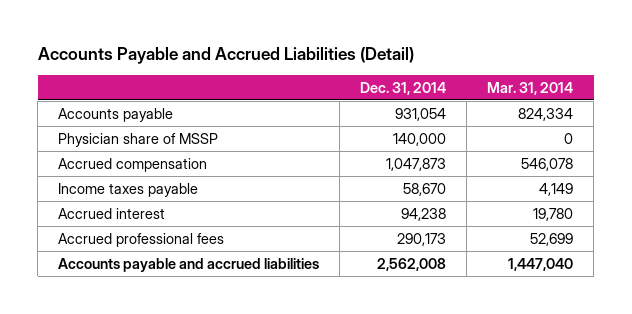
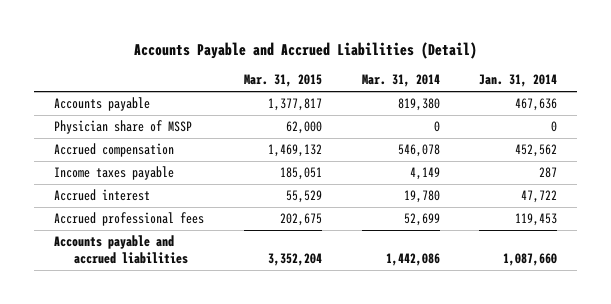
[360,81,447,95] Dec. 31, 2014 -> none
none -> [243,74,322,88] Mar. 31, 2015
none -> [479,74,558,88] Jan. 31, 2014
[518,107,574,121] 824,334 -> [397,98,440,112] 819,380
[508,257,574,271] 1,447,040 -> [385,253,440,267] 1,442,086

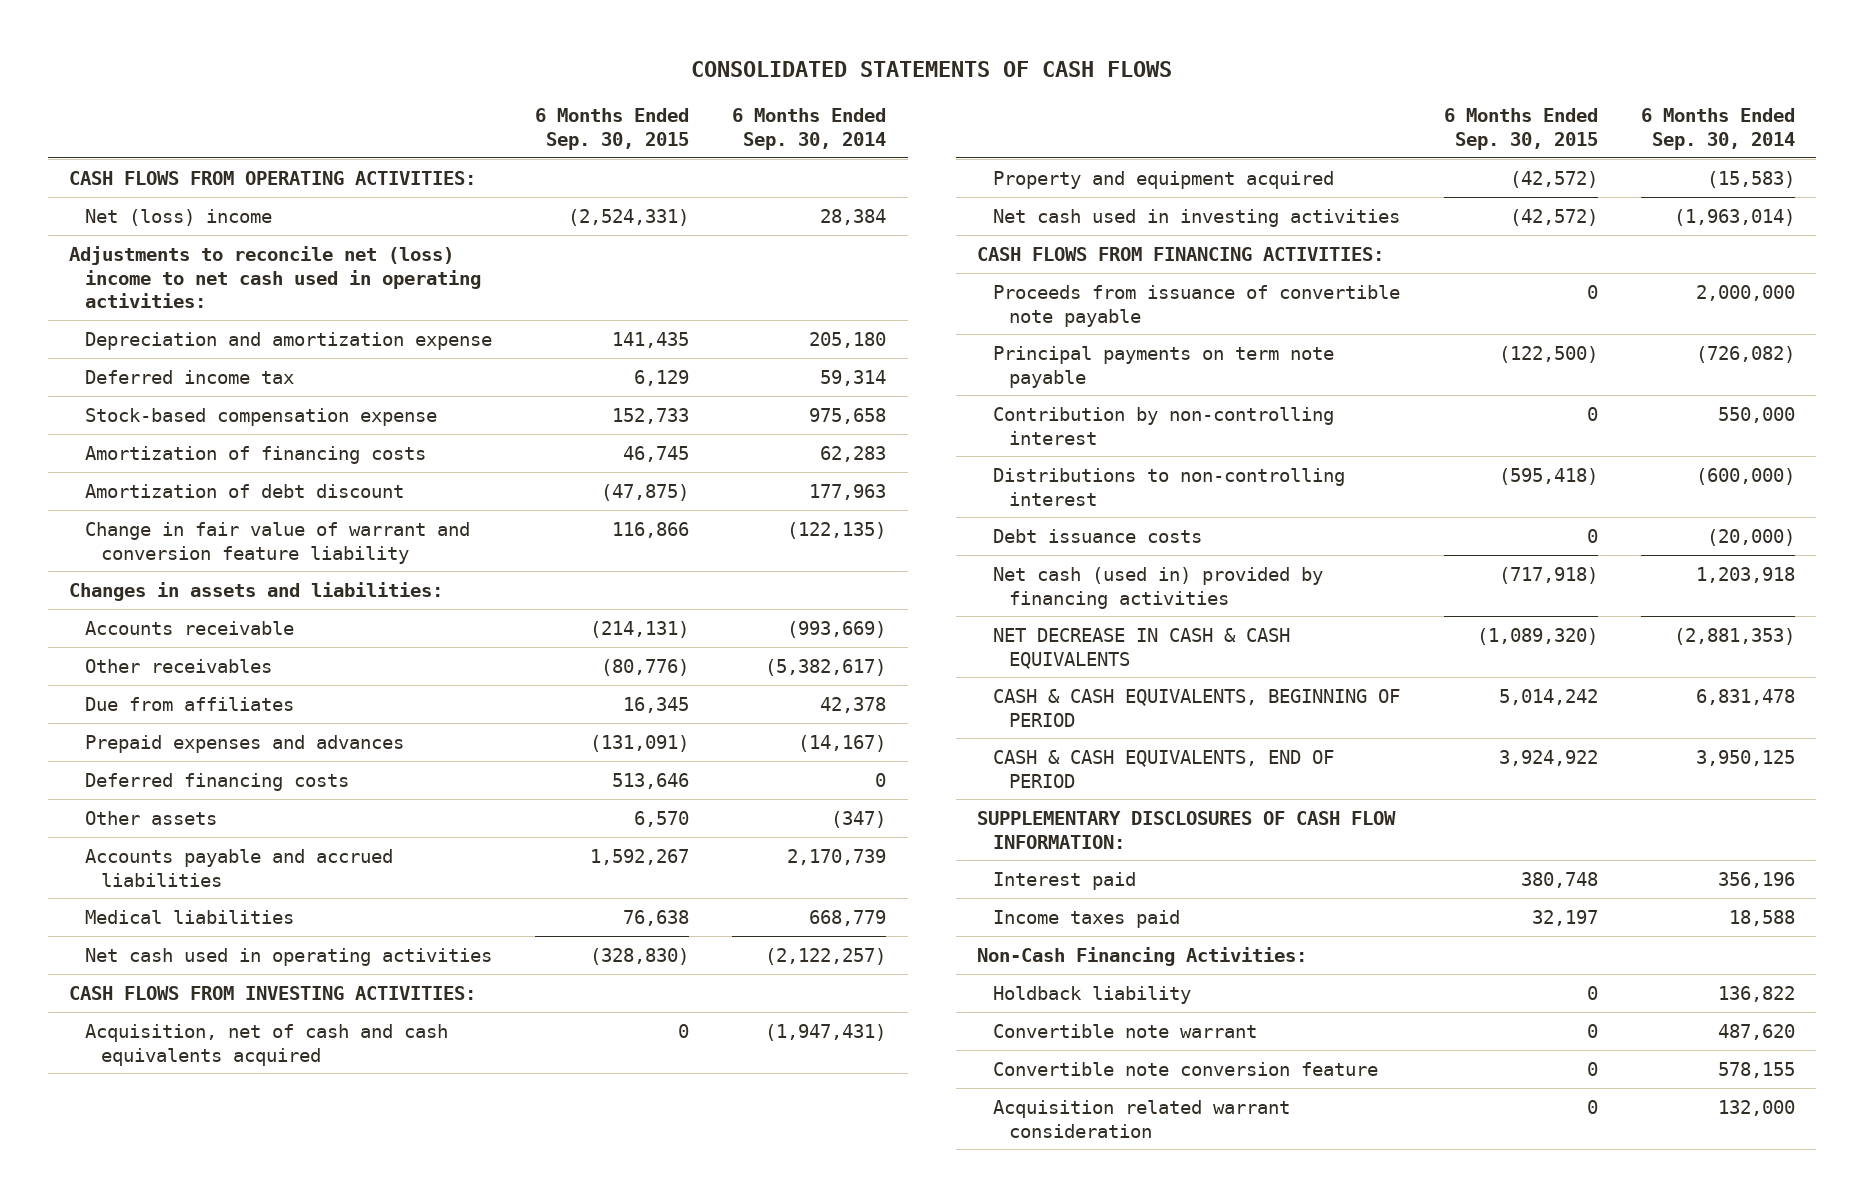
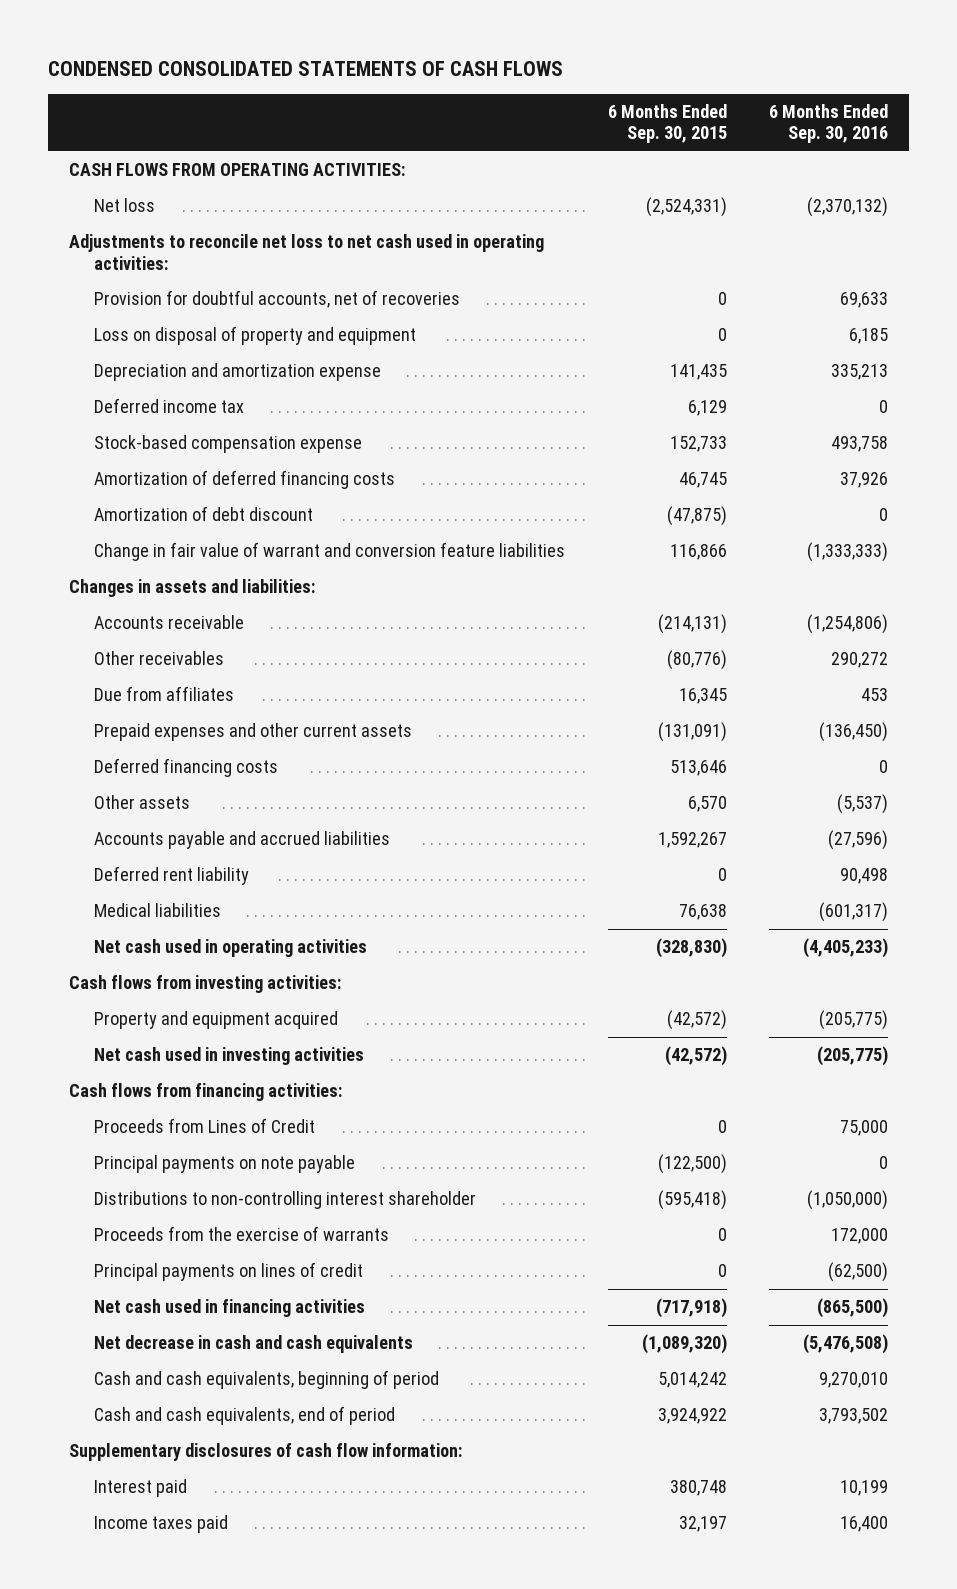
[690,61,1172,78] CONSOLIDATED STATEMENTS OF CASH FLOWS -> [47,60,563,76] CONDENSED CONSOLIDATED STATEMENTS OF CASH FLOWS
[732,108,887,150] 6 Months Ended Sep. 30, 2014 -> none
none -> [768,103,888,144] 6 Months Ended Sep. 30, 2016
[85,208,273,226] Net (loss) income -> [94,198,156,213] Net loss
[69,245,482,309] Adjustments to reconcile net (loss) income to net cash used in operating activities: -> [69,234,545,270] Adjustments to reconcile net loss to net cash used in operating activities:
none -> [94,290,461,309] Provision for doubtful accounts, net of recoveries
none -> [94,326,417,346] Loss on disposal of property and equipment
[85,445,427,464] Amortization of financing costs -> [94,470,396,490] Amortization of deferred financing costs
[85,521,471,564] Change in fair value of warrant and conversion feature liability -> [94,542,566,562] Change in fair value of warrant and conversion feature liabilities
[85,734,405,753] Prepaid expenses and advances -> [94,723,413,742] Prepaid expenses and other current assets
none -> [94,866,250,886] Deferred rent liability
[85,1023,449,1066] Acquisition, net of cash and cash equivalents acquired -> none
[69,985,477,1000] CASH FLOWS FROM INVESTING ACTIVITIES: -> [69,975,342,994] Cash flows from investing activities:
[993,284,1401,327] Proceeds from issuance of convertible note payable -> none
[993,406,1335,445] Contribution by non-controlling interest -> none
[993,528,1203,543] Debt issuance costs -> none
[977,246,1385,261] CASH FLOWS FROM FINANCING ACTIVITIES: -> [69,1083,343,1102] Cash flows from financing activities:
none -> [94,1118,316,1134] Proceeds from Lines of Credit
[993,345,1335,388] Principal payments on term note payable -> [94,1155,356,1174] Principal payments on note payable
[993,467,1346,506] Distributions to non-controlling interest -> [94,1191,477,1210] Distributions to non-controlling interest shareholder
none -> [94,1226,390,1242] Proceeds from the exercise of warrants
none -> [94,1262,364,1282] Principal payments on lines of credit
[993,566,1324,609] Net cash (used in) provided by financing activities -> [94,1299,366,1318] Net cash used in financing activities
[993,627,1291,669] NET DECREASE IN CASH & CASH EQUIVALENTS -> [94,1335,414,1354] Net decrease in cash and cash equivalents
[993,688,1401,727] CASH & CASH EQUIVALENTS, BEGINNING OF PERIOD -> [94,1370,440,1390] Cash and cash equivalents, beginning of period
[993,749,1335,788] CASH & CASH EQUIVALENTS, END OF PERIOD -> [94,1406,396,1426] Cash and cash equivalents, end of period
[977,810,1397,849] SUPPLEMENTARY DISCLOSURES OF CASH FLOW INFORMATION: -> [69,1443,463,1462] Supplementary disclosures of cash flow information:
[977,946,1308,966] Non-Cash Financing Activities: -> none
[993,985,1192,1004] Holdback liability -> none
[993,1023,1258,1038] Convertible note warrant -> none
[993,1061,1379,1076] Convertible note conversion feature -> none
[993,1099,1291,1138] Acquisition related warrant consideration -> none

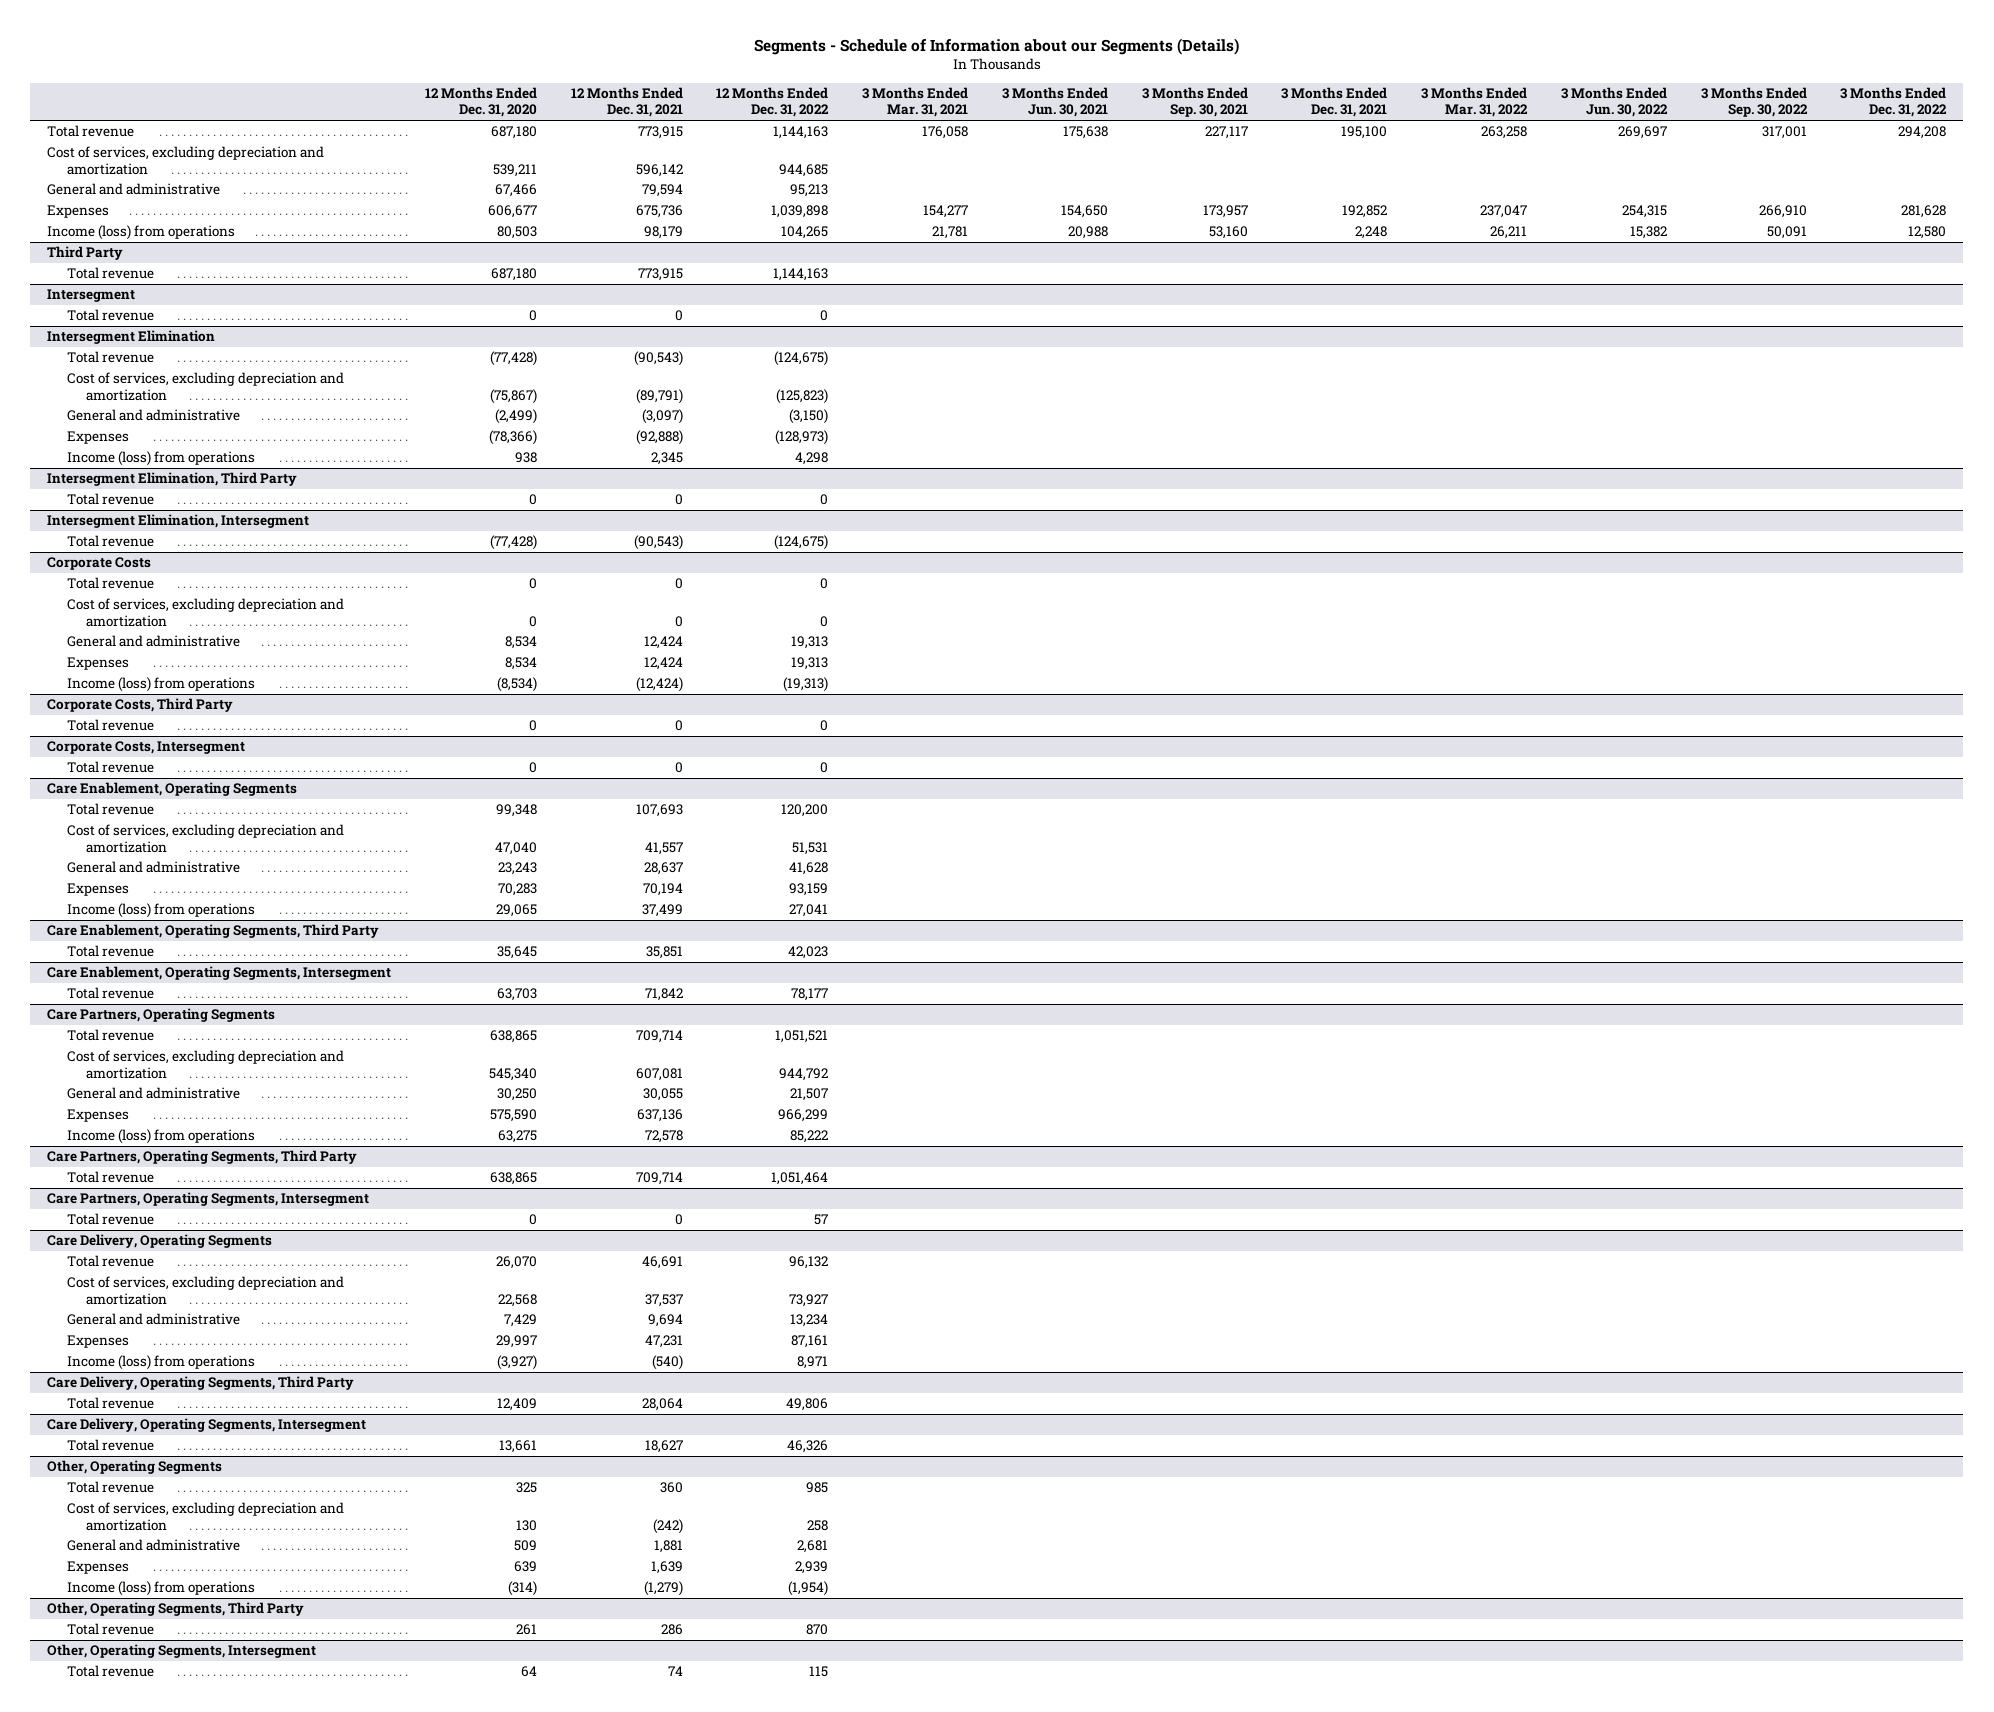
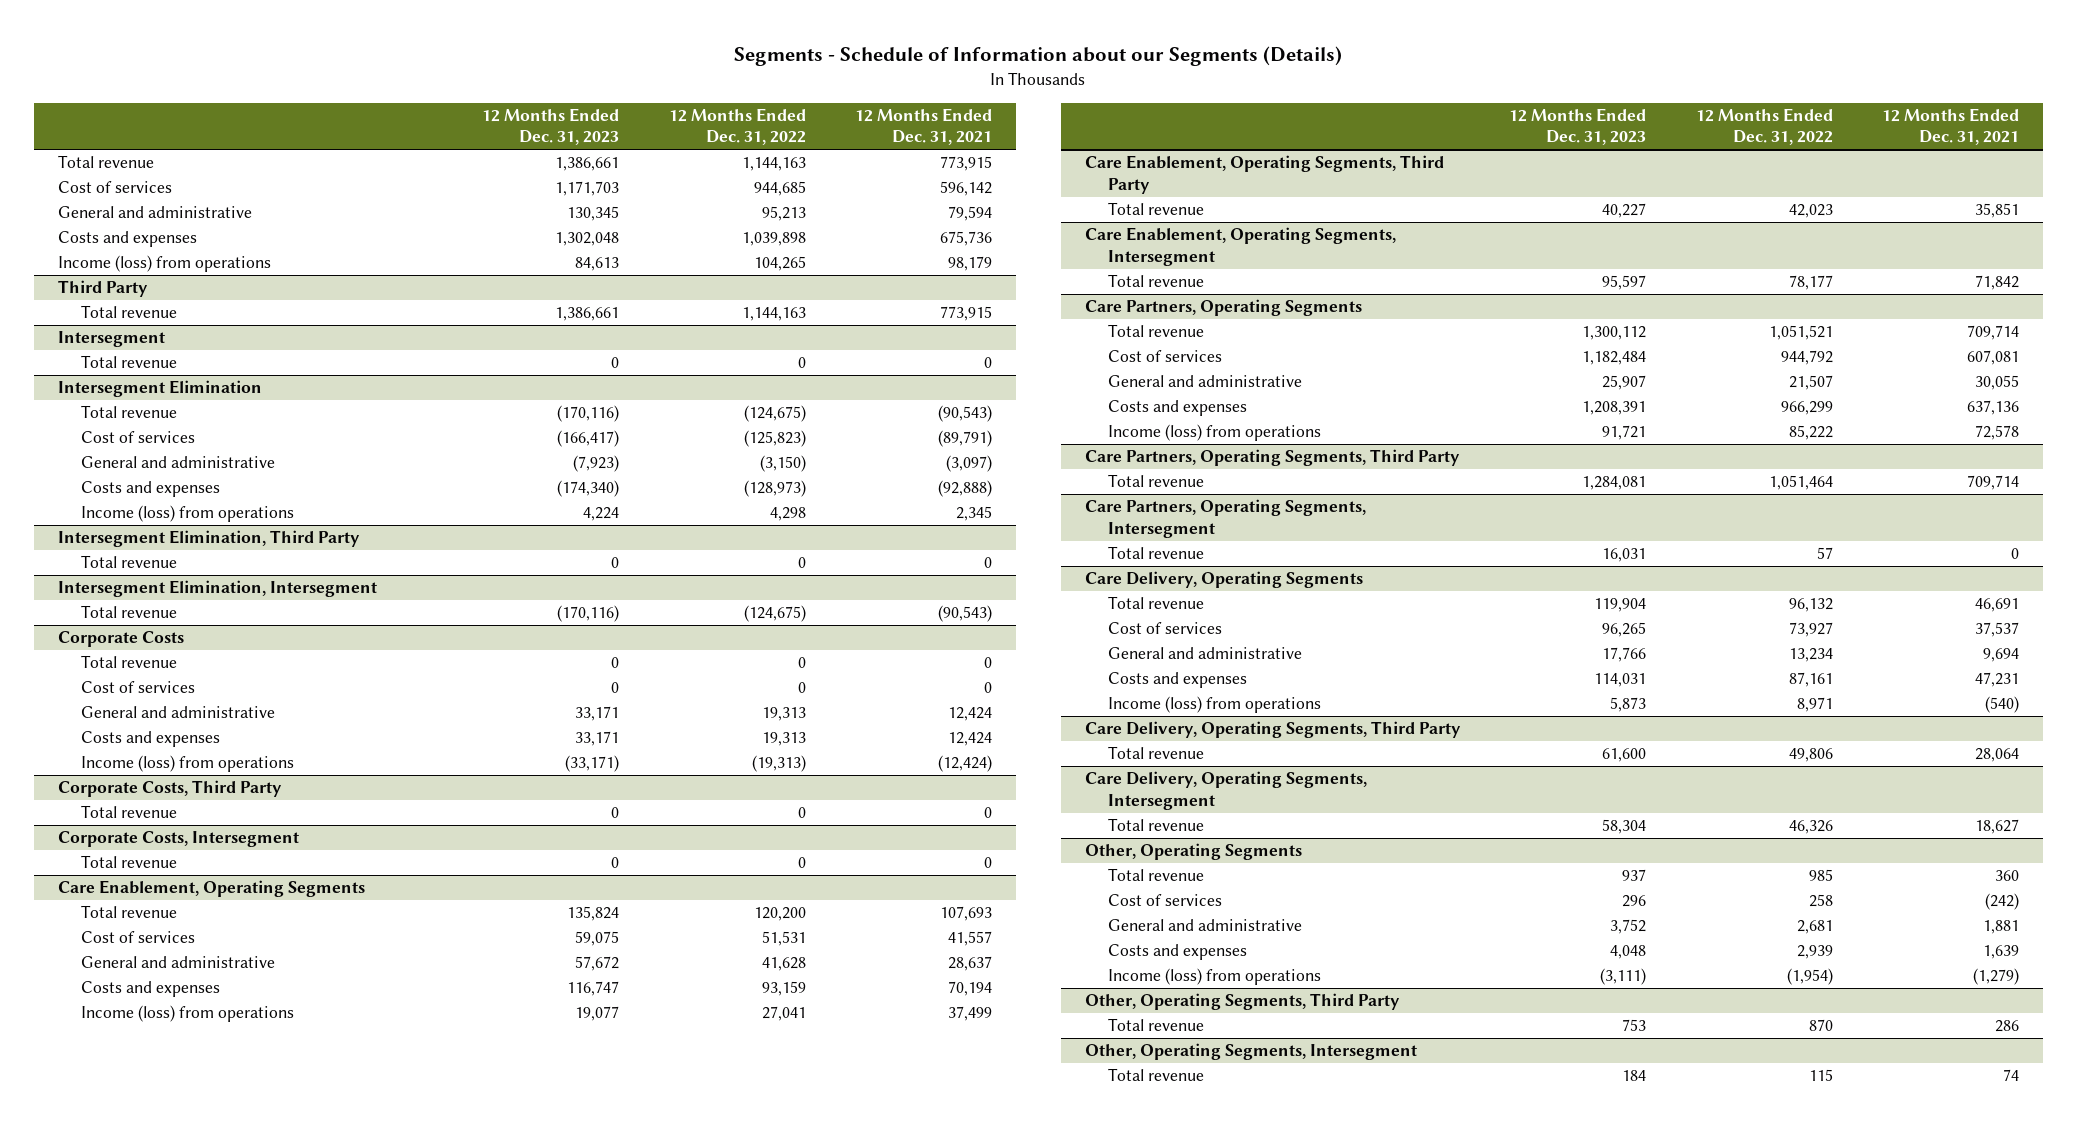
[424,86,537,118] 12 Months Ended Dec. 31, 2020 -> none
[862,86,969,118] 3 Months Ended Mar. 31, 2021 -> none
[1001,86,1108,118] 3 Months Ended Jun. 30, 2021 -> none
[1141,86,1248,118] 3 Months Ended Sep. 30, 2021 -> none
[1281,86,1388,118] 3 Months Ended Dec. 31, 2021 -> none
[1421,86,1529,118] 3 Months Ended Mar. 31, 2022 -> none
[1560,86,1668,118] 3 Months Ended Jun. 30, 2022 -> none
[1700,86,1808,118] 3 Months Ended Sep. 30, 2022 -> none
[1840,86,1948,118] 3 Months Ended Dec. 31, 2022 -> none
none -> [482,108,620,146] 12 Months Ended Dec. 31, 2023
[47,146,325,175] Cost of services, excluding depreciation and amortization -> [58,181,173,194] Cost of services
[47,205,110,219] Expenses -> [58,231,198,248] Costs and expenses
[66,372,344,401] Cost of services, excluding depreciation and amortization -> [80,431,195,444] Cost of services
[66,431,129,445] Expenses -> [80,481,220,498] Costs and expenses
[66,598,344,627] Cost of services, excluding depreciation and amortization -> [80,681,195,694] Cost of services
[66,657,129,671] Expenses -> [80,731,220,748] Costs and expenses
[66,824,344,853] Cost of services, excluding depreciation and amortization -> [80,931,195,944] Cost of services
[66,883,129,897] Expenses -> [80,981,220,998] Costs and expenses
[66,1050,344,1079] Cost of services, excluding depreciation and amortization -> [1107,350,1222,363] Cost of services
[66,1109,129,1123] Expenses -> [1107,400,1247,417] Costs and expenses
[66,1276,344,1305] Cost of services, excluding depreciation and amortization -> [1107,622,1222,635] Cost of services
[66,1335,129,1349] Expenses -> [1107,672,1247,689] Costs and expenses
[66,1502,344,1531] Cost of services, excluding depreciation and amortization -> [1107,894,1222,907] Cost of services
[66,1561,129,1575] Expenses -> [1107,944,1247,961] Costs and expenses

